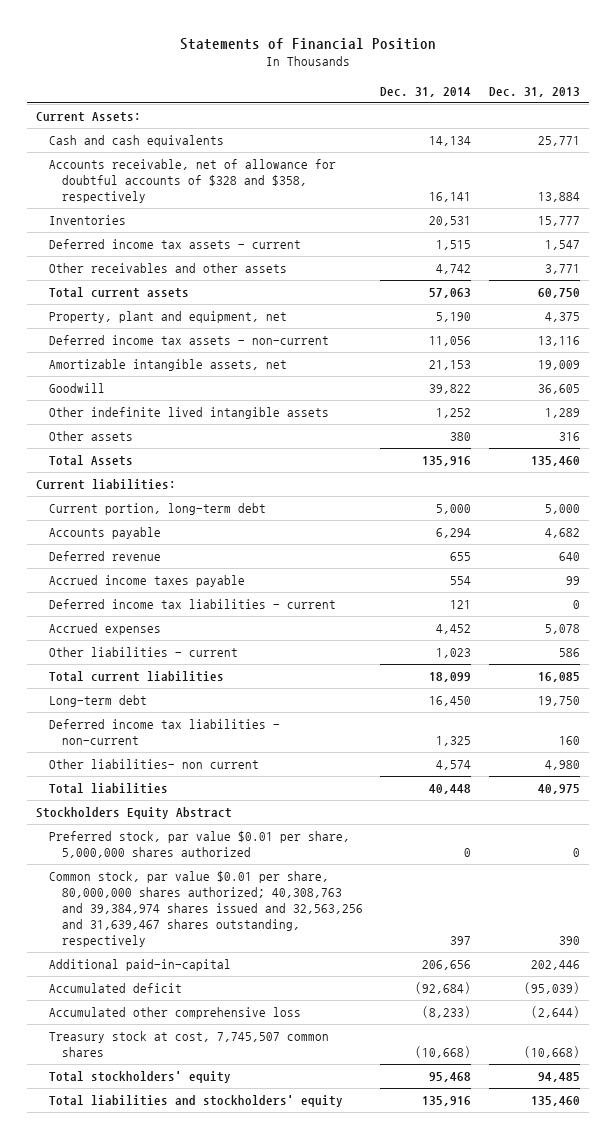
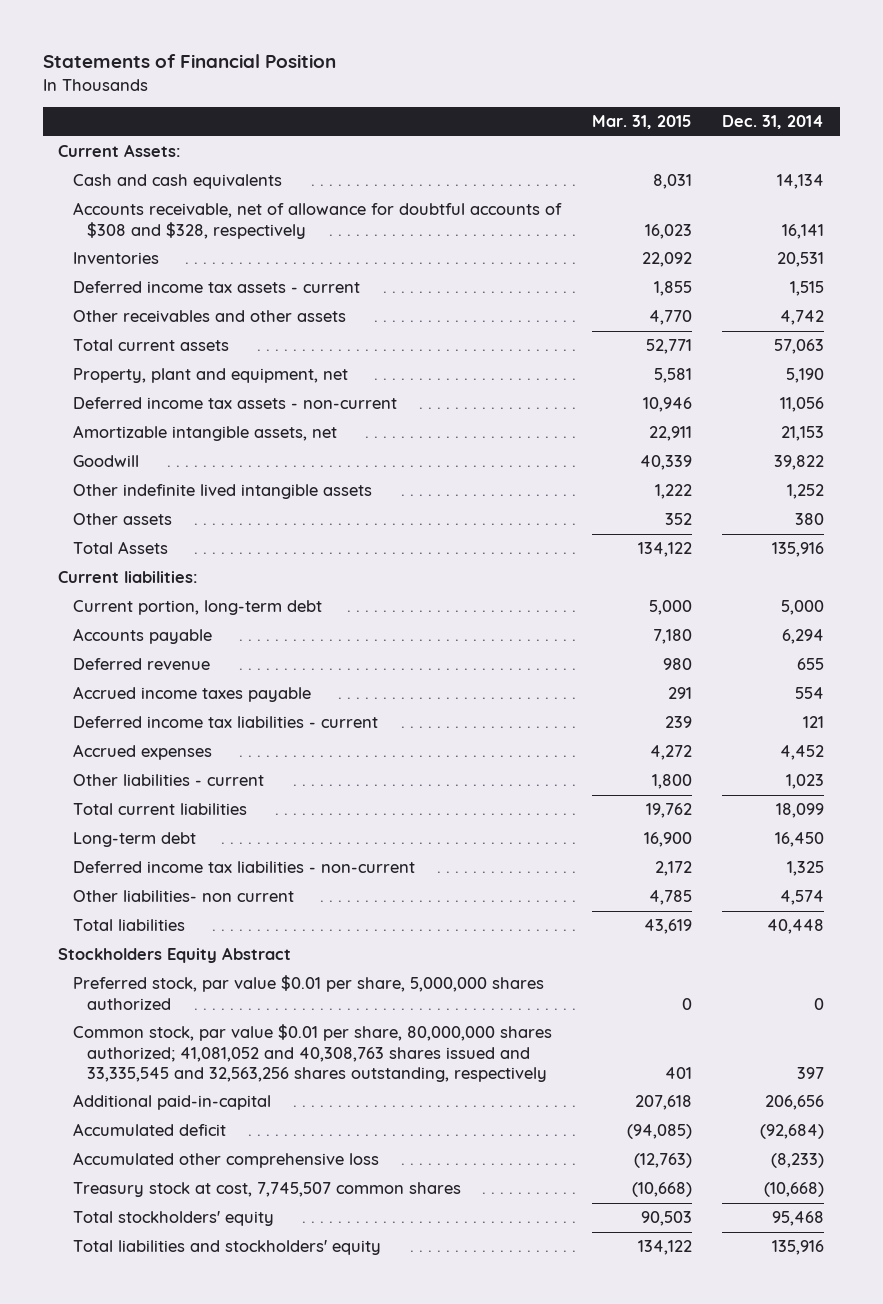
[489,86,581,97] Dec. 31, 2013 -> none
none -> [591,115,692,130] Mar. 31, 2015
[48,159,336,204] Accounts receivable, net of allowance for doubtful accounts of $328 and $358, respectively -> [72,202,562,239] Accounts receivable, net of allowance for doubtful accounts of $308 and $328, respectively
[48,871,363,947] Common stock, par value $0.01 per share, 80,000,000 shares authorized; 40,308,763 and 39,384,974 shares issued and 32,563,256 and 31,639,467 shares outstanding, respectively -> [72,1024,552,1082] Common stock, par value $0.01 per share, 80,000,000 shares authorized; 41,081,052 and 40,308,763 shares issued and 33,335,545 and 32,563,256 shares outstanding, respectively

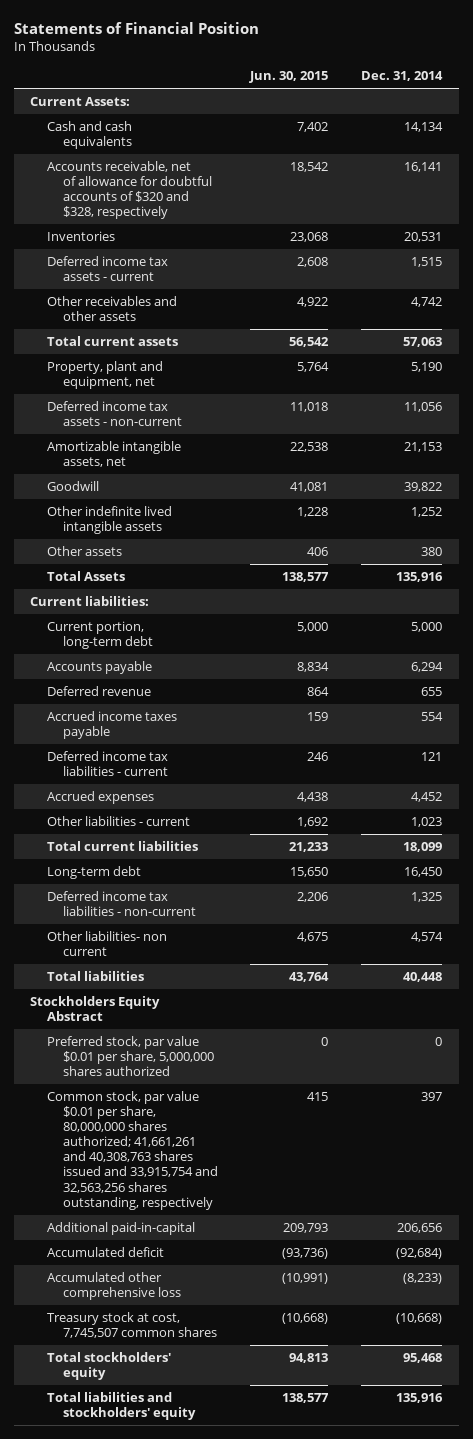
[591,115,692,130] Mar. 31, 2015 -> none
none -> [249,71,329,84] Jun. 30, 2015
[72,202,562,239] Accounts receivable, net of allowance for doubtful accounts of $308 and $328, respectively -> [46,160,212,220] Accounts receivable, net of allowance for doubtful accounts of $320 and $328, respectively
[72,1024,552,1082] Common stock, par value $0.01 per share, 80,000,000 shares authorized; 41,081,052 and 40,308,763 shares issued and 33,335,545 and 32,563,256 shares outstanding, respectively -> [46,1090,218,1210] Common stock, par value $0.01 per share, 80,000,000 shares authorized; 41,661,261 and 40,308,763 shares issued and 33,915,754 and 32,563,256 shares outstanding, respectively

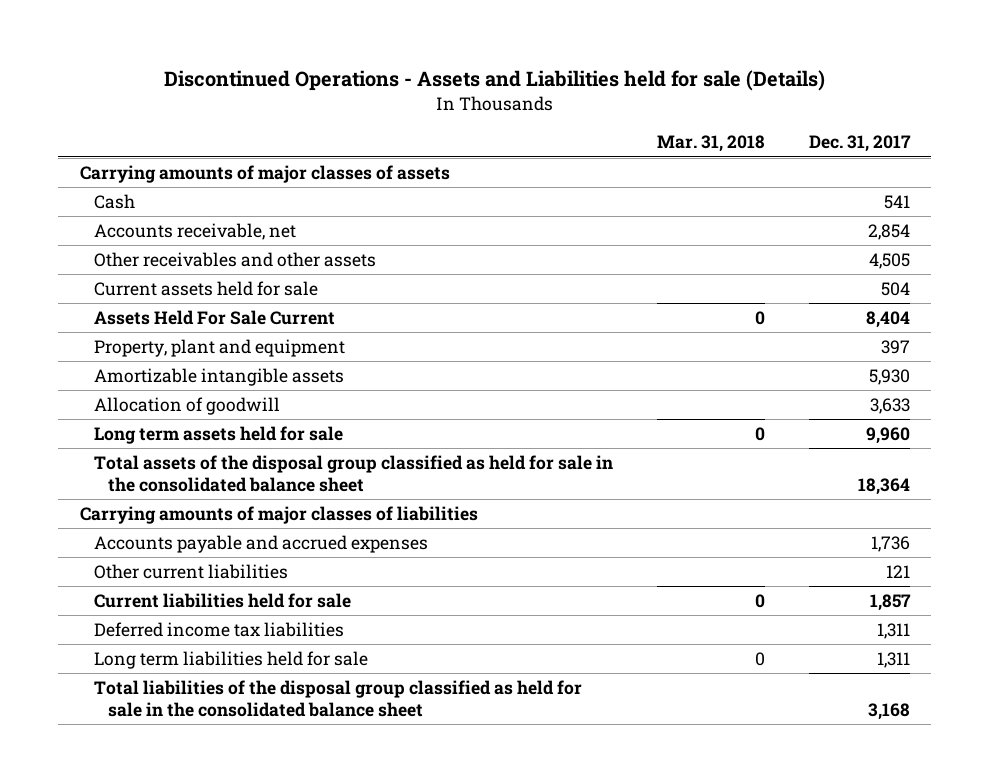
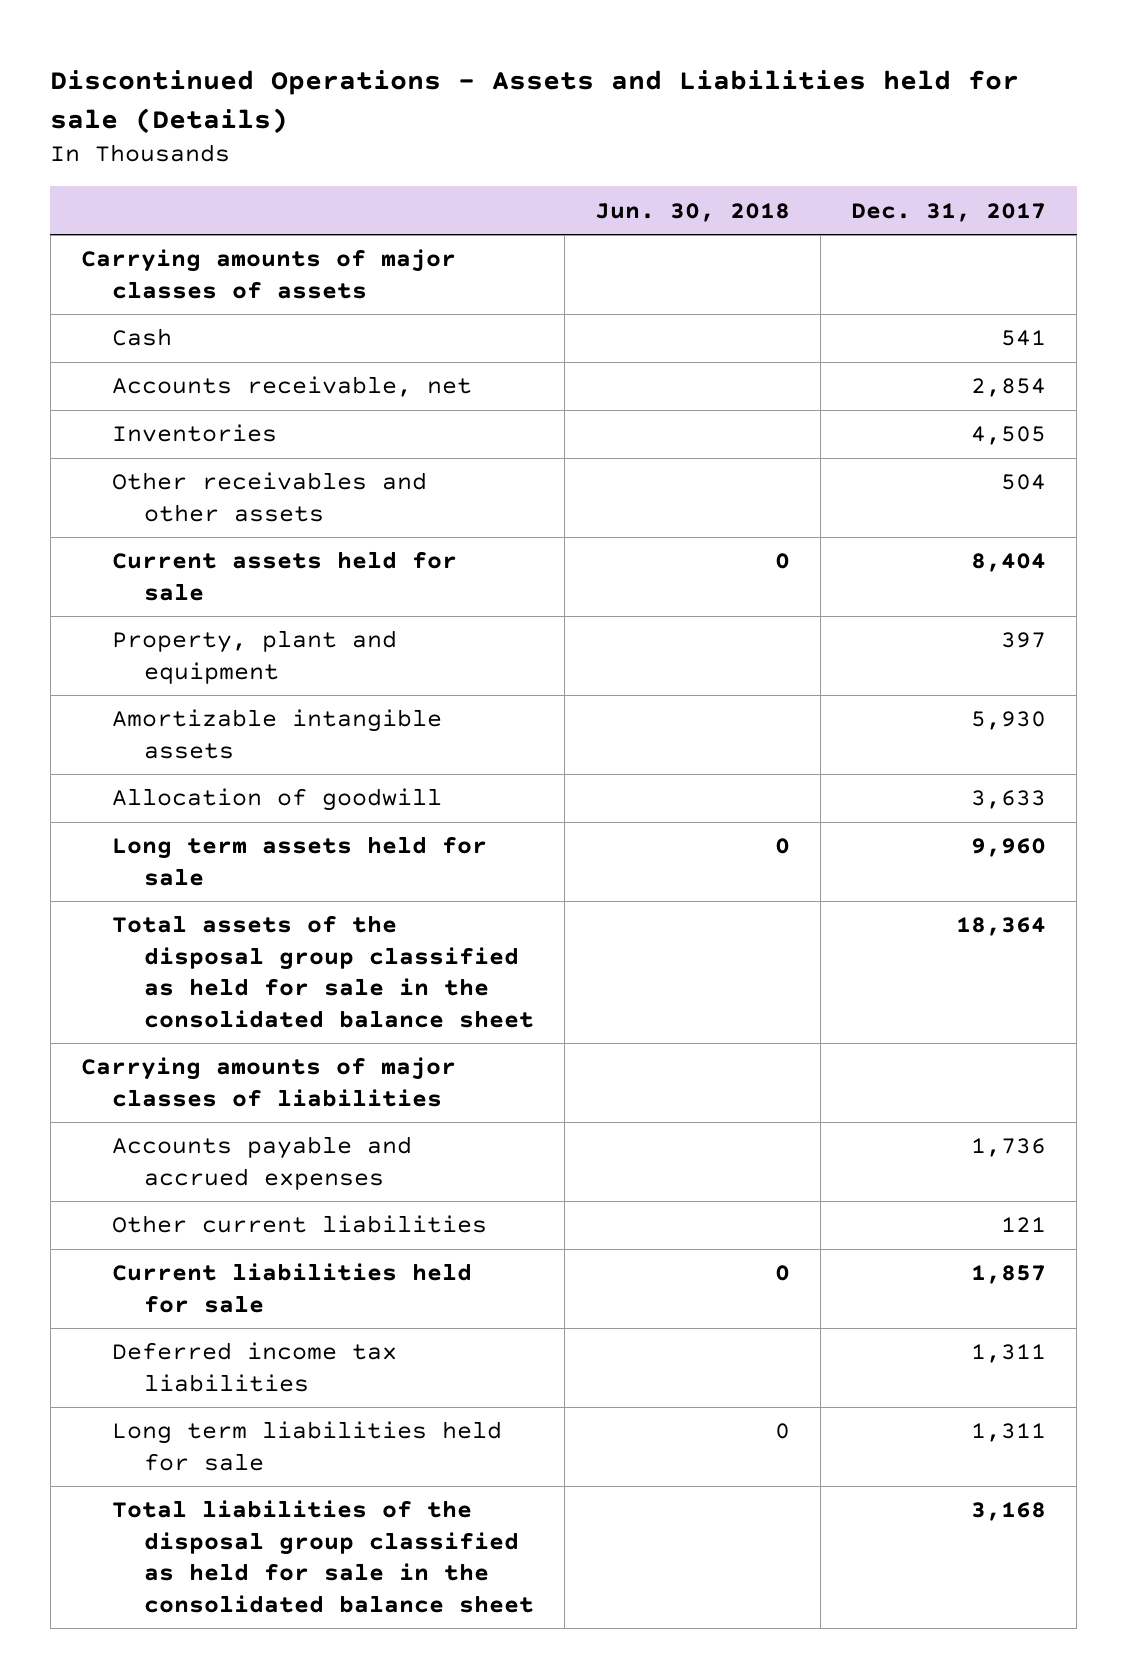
[656,135,765,153] Mar. 31, 2018 -> none
none -> [595,202,791,222] Jun. 30, 2018
[94,310,336,326] Assets Held For Sale Current -> none
none -> [112,424,278,443] Inventories
[868,253,910,270] 4,505 -> [1001,474,1047,491] 504
[880,282,910,297] 504 -> [971,553,1047,573] 8,404

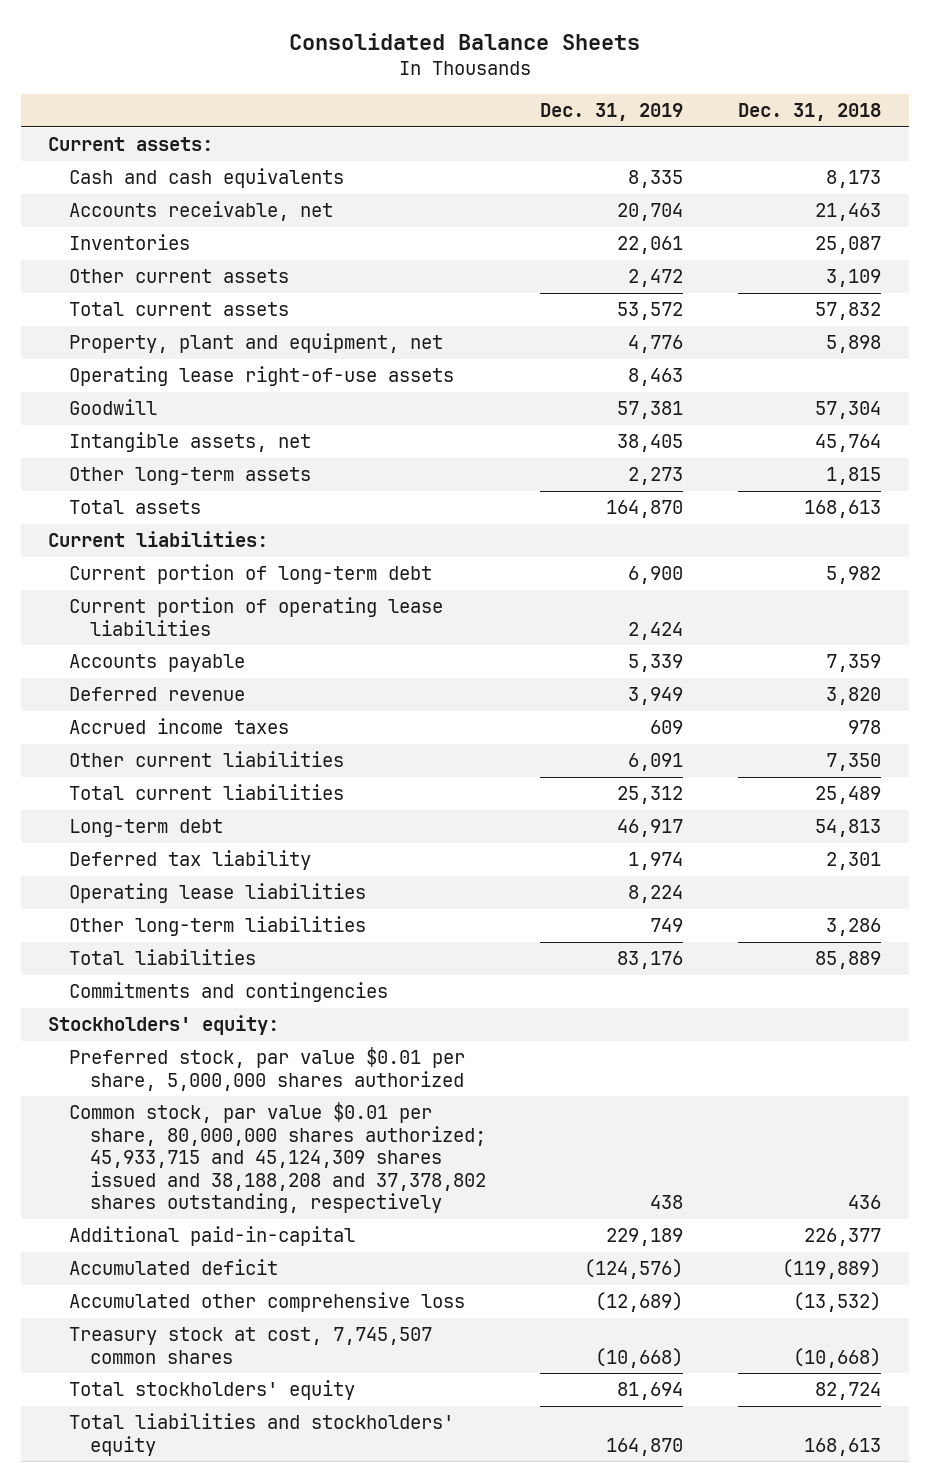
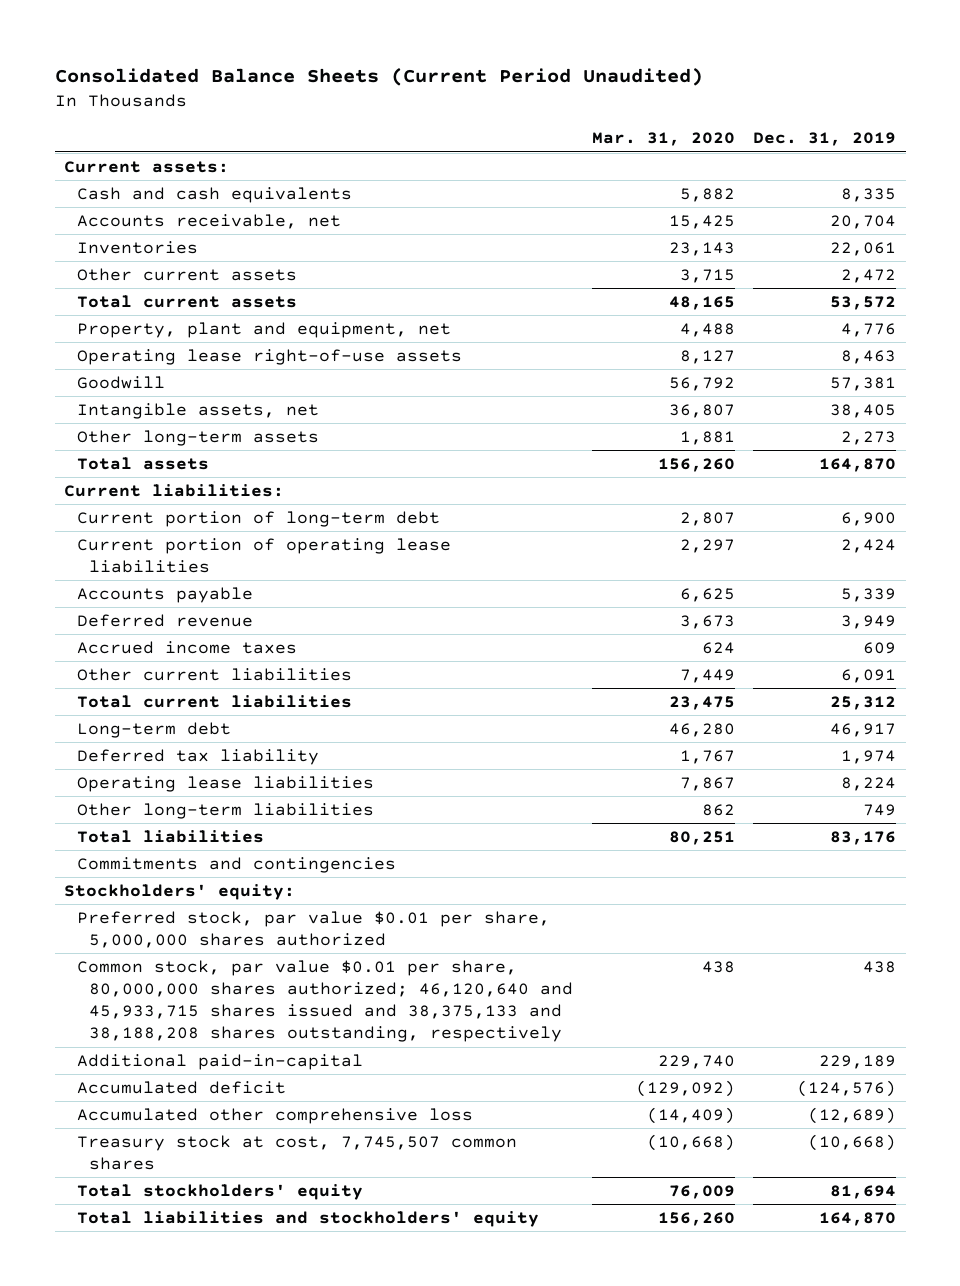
[288,33,640,51] Consolidated Balance Sheets -> [54,68,703,87] Consolidated Balance Sheets (Current Period Unaudited)
[738,103,882,122] Dec. 31, 2018 -> none
none -> [591,132,735,147] Mar. 31, 2020
[69,1102,486,1214] Common stock, par value $0.01 per share, 80,000,000 shares authorized; 45,933,715 and 45,124,309 shares issued and 38,188,208 and 37,378,802 shares outstanding, respectively -> [76,959,574,1043] Common stock, par value $0.01 per share, 80,000,000 shares authorized; 46,120,640 and 45,933,715 shares issued and 38,375,133 and 38,188,208 shares outstanding, respectively

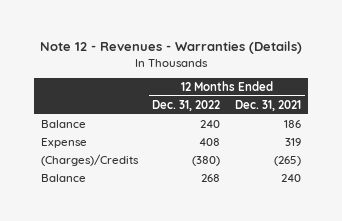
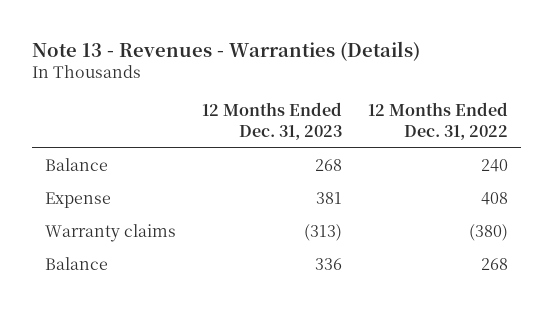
[39,41,302,55] Note 12 - Revenues - Warranties (Details) -> [32,40,421,61] Note 13 - Revenues - Warranties (Details)
[234,99,301,111] Dec. 31, 2021 -> none
none -> [201,102,342,140] 12 Months Ended Dec. 31, 2023
[40,153,139,166] (Charges)/Credits -> none
none -> [45,224,177,243] Warranty claims

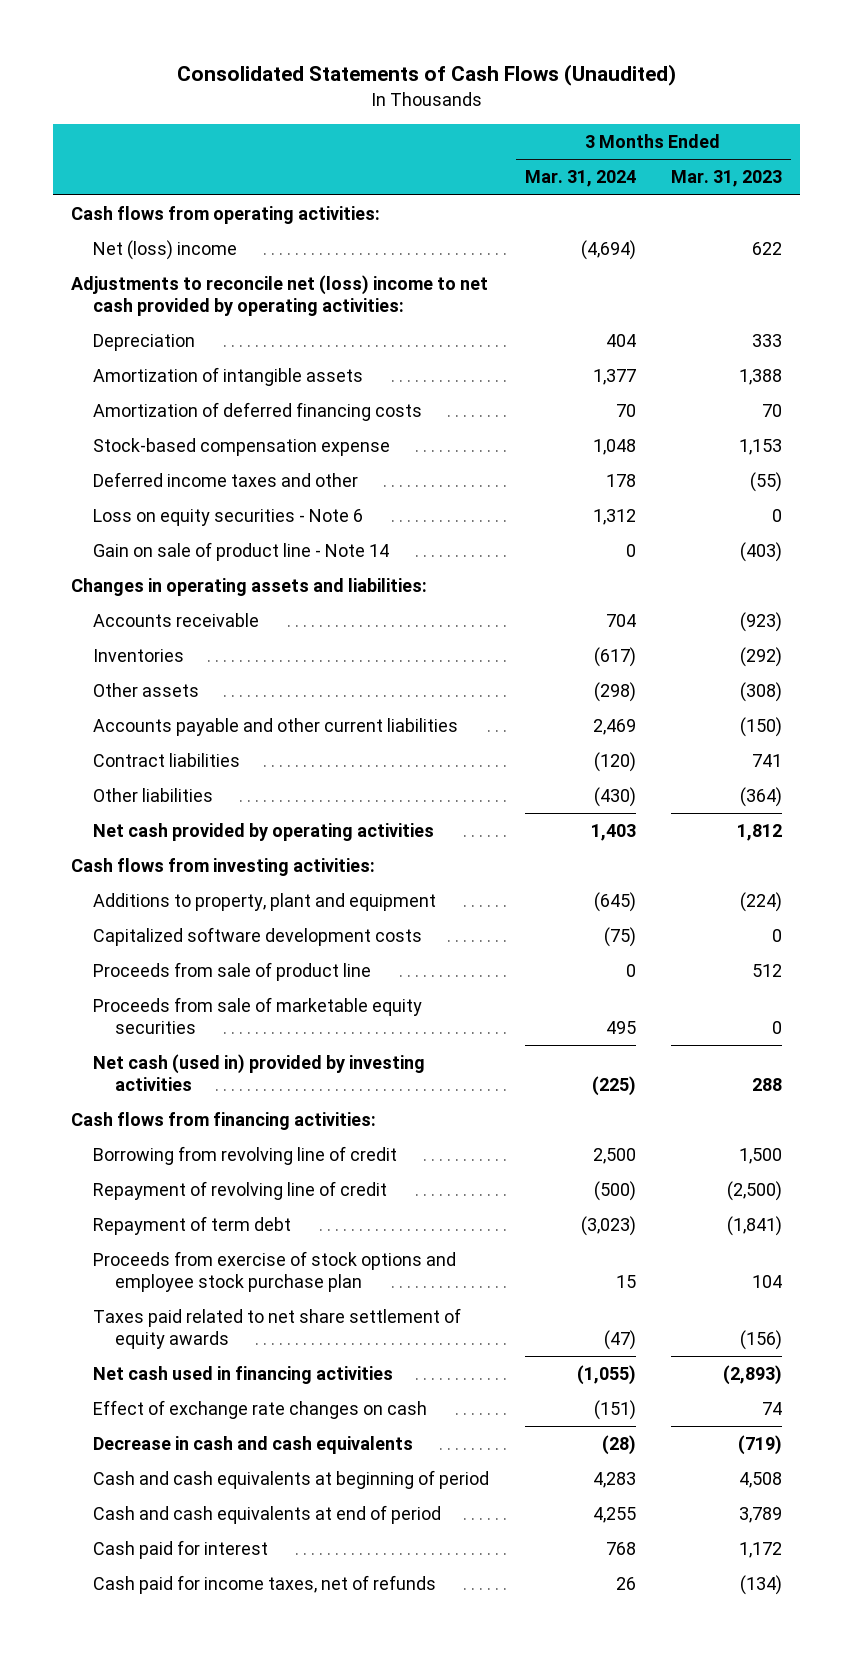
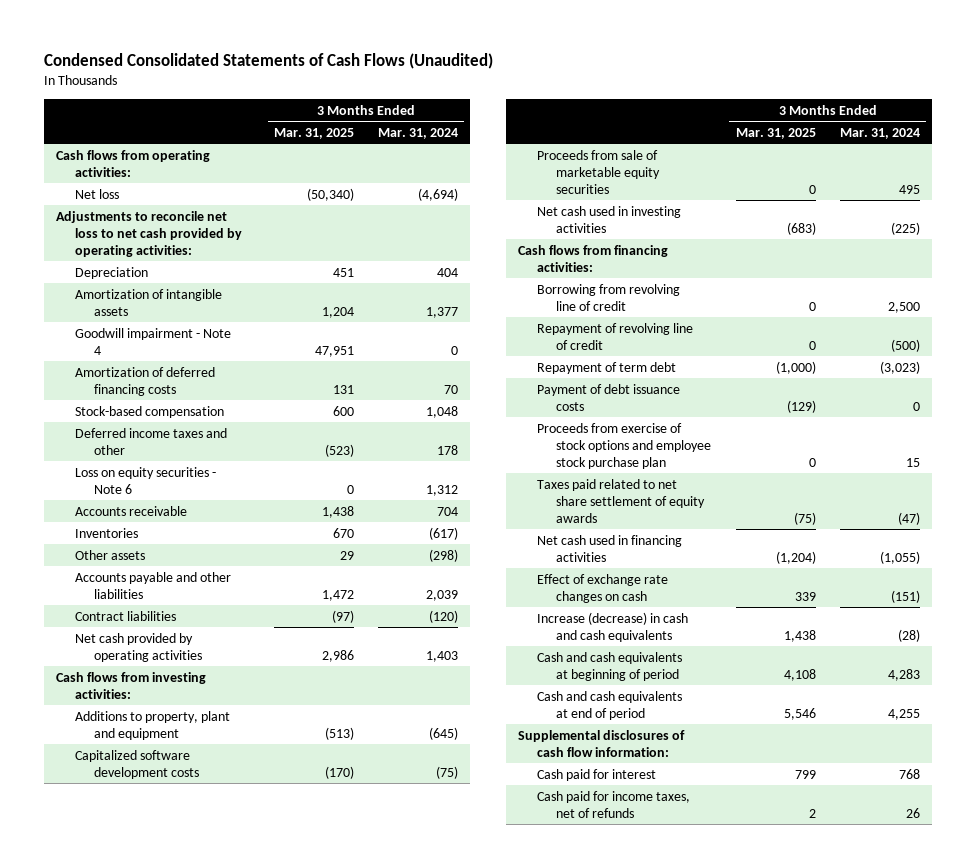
[176,64,676,87] Consolidated Statements of Cash Flows (Unaudited) -> [43,52,493,69] Condensed Consolidated Statements of Cash Flows (Unaudited)
[671,170,783,188] Mar. 31, 2023 -> none
none -> [273,127,354,139] Mar. 31, 2025
[93,240,238,261] Net (loss) income -> [75,188,120,199] Net loss
[70,275,488,316] Adjustments to reconcile net (loss) income to net cash provided by operating activities: -> [55,210,243,257] Adjustments to reconcile net loss to net cash provided by operating activities:
none -> [75,327,232,355] Goodwill impairment - Note 4
[93,438,391,457] Stock-based compensation expense -> [75,405,225,418] Stock-based compensation
[93,542,390,562] Gain on sale of product line - Note 14 -> none
[70,578,427,597] Changes in operating assets and liabilities: -> none
[93,718,459,737] Accounts payable and other current liabilities -> [75,571,232,599] Accounts payable and other liabilities
[592,719,636,736] 2,469 -> [425,589,458,601] 2,039
[93,788,214,803] Other liabilities -> none
[93,962,372,982] Proceeds from sale of product line -> none
[93,1054,426,1091] Net cash (used in) provided by investing activities -> [536,205,681,233] Net cash used in investing activities
none -> [536,383,680,411] Payment of debt issuance costs
[93,1436,414,1455] Decrease in cash and cash equivalents -> [536,611,688,642] Increase (decrease) in cash and cash equivalents
none -> [517,729,685,757] Supplemental disclosures of cash flow information:

